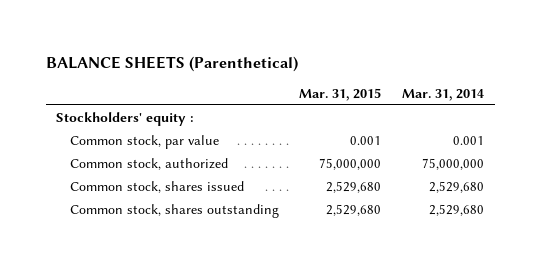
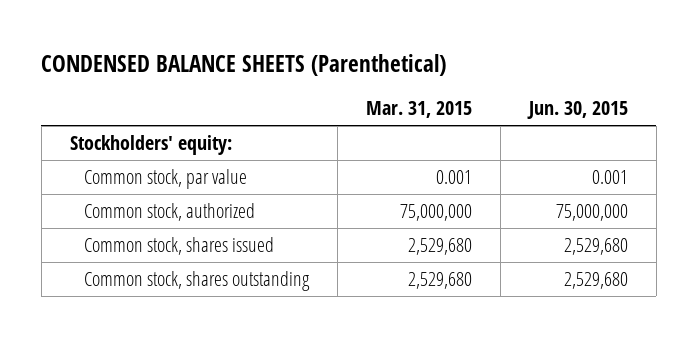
[45,55,298,72] BALANCE SHEETS (Parenthetical) -> [41,53,447,76] CONDENSED BALANCE SHEETS (Parenthetical)
[402,88,485,101] Mar. 31, 2014 -> none
none -> [527,101,629,120] Jun. 30, 2015
[56,112,195,127] Stockholders' equity : -> [69,134,232,155] Stockholders' equity:

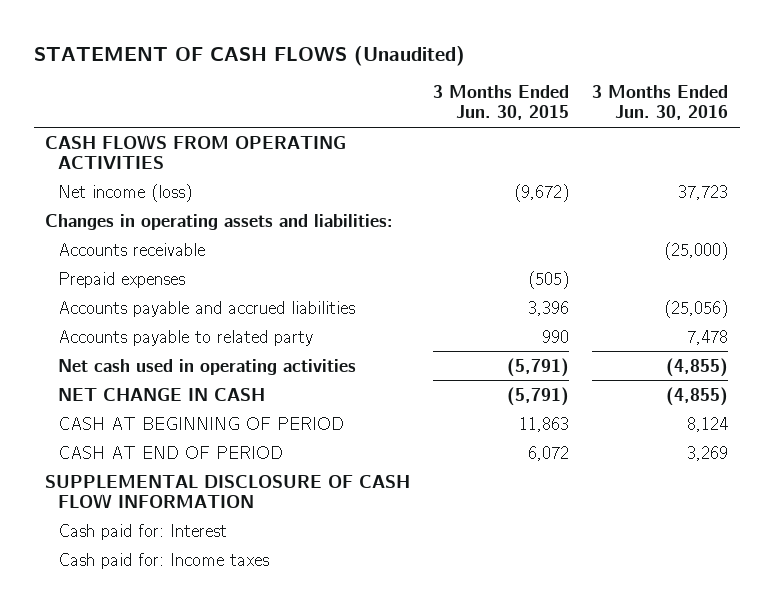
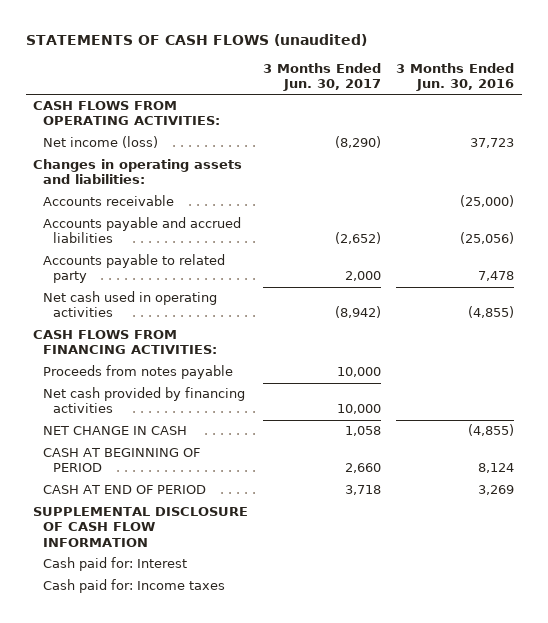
[33,45,465,66] STATEMENT OF CASH FLOWS (Unaudited) -> [26,34,368,47] STATEMENTS OF CASH FLOWS (unaudited)
[433,85,570,121] 3 Months Ended Jun. 30, 2015 -> none
none -> [263,62,382,91] 3 Months Ended Jun. 30, 2017
[45,133,347,169] CASH FLOWS FROM OPERATING ACTIVITIES -> [33,101,221,126] CASH FLOWS FROM OPERATING ACTIVITIES:
[58,271,186,288] Prepaid expenses -> none
none -> [33,330,218,355] CASH FLOWS FROM FINANCING ACTIVITIES:
none -> [43,365,234,380] Proceeds from notes payable
none -> [43,387,246,414] Net cash provided by financing activities

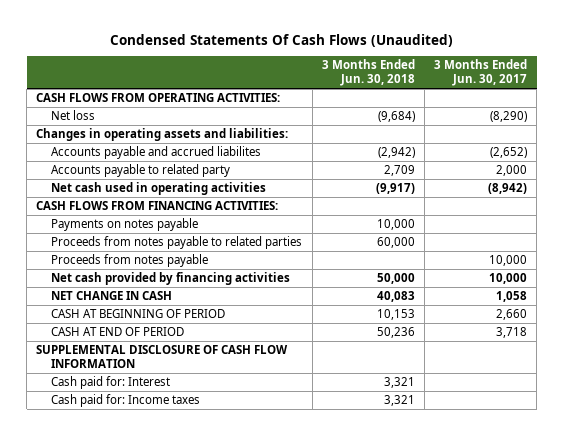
[26,34,368,47] STATEMENTS OF CASH FLOWS (unaudited) -> [109,33,453,47] Condensed Statements Of Cash Flows (Unaudited)
[396,62,515,91] 3 Months Ended Jun. 30, 2016 -> none
none -> [321,59,415,87] 3 Months Ended Jun. 30, 2018
[43,136,159,149] Net income (loss) -> [51,110,96,121] Net loss
[43,195,175,207] Accounts receivable -> none
[43,217,242,244] Accounts payable and accrued liabilities -> [51,146,262,160] Accounts payable and accrued liabilites
none -> [51,218,199,232] Payments on notes payable
none -> [51,236,303,250] Proceeds from notes payable to related parties

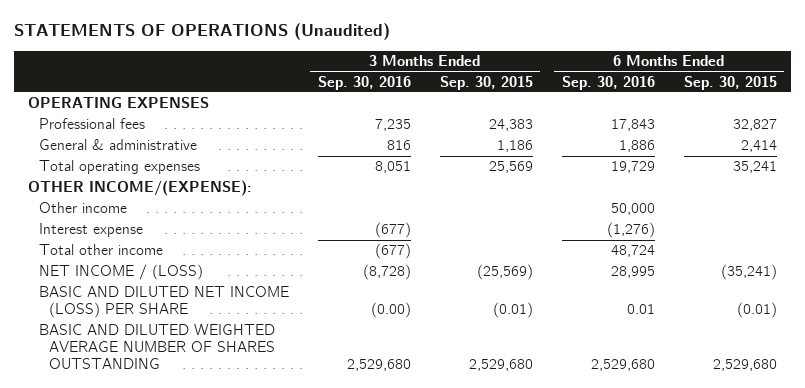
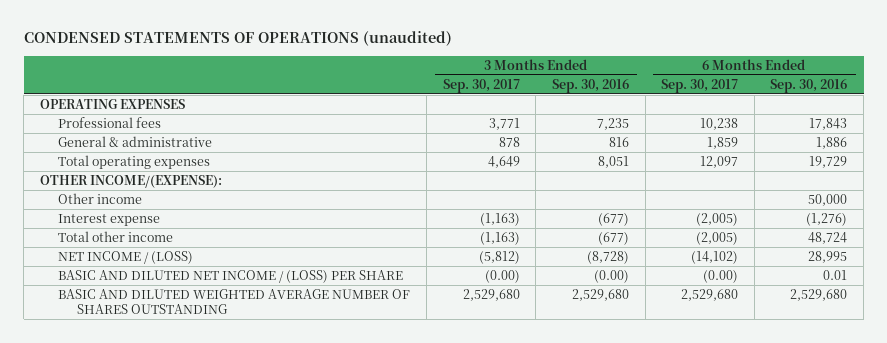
[13,23,390,41] STATEMENTS OF OPERATIONS (Unaudited) -> [23,31,452,47] CONDENSED STATEMENTS OF OPERATIONS (unaudited)
[439,75,533,90] Sep. 30, 2015 -> none
[683,75,777,90] Sep. 30, 2015 -> none
none -> [442,78,520,93] Sep. 30, 2017
none -> [661,78,739,93] Sep. 30, 2017
[38,286,289,319] BASIC AND DILUTED NET INCOME (LOSS) PER SHARE -> [58,270,404,284] BASIC AND DILUTED NET INCOME / (LOSS) PER SHARE

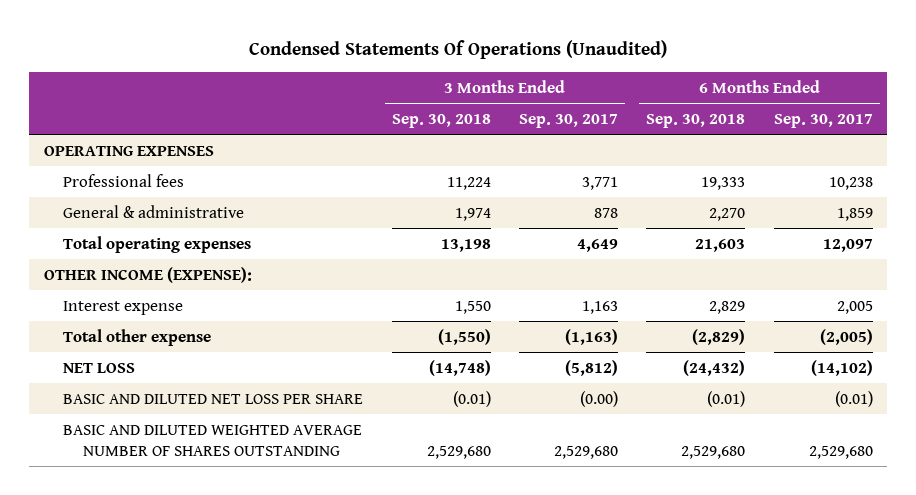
[23,31,452,47] CONDENSED STATEMENTS OF OPERATIONS (unaudited) -> [249,40,668,60] Condensed Statements Of Operations (Unaudited)
[551,78,629,93] Sep. 30, 2016 -> none
[770,78,848,93] Sep. 30, 2016 -> none
none -> [391,113,491,128] Sep. 30, 2018
none -> [646,113,746,128] Sep. 30, 2018
[58,193,143,205] Other income -> none
[39,175,222,189] OTHER INCOME/(EXPENSE): -> [43,266,252,283] OTHER INCOME (EXPENSE):
[479,213,520,227] (1,163) -> [582,300,619,314] 1,163
[696,213,739,227] (2,005) -> [836,300,873,314] 2,005
[58,231,174,243] Total other income -> [63,328,212,346] Total other expense
[58,251,194,265] NET INCOME / (LOSS) -> [63,362,136,373] NET LOSS
[58,270,404,284] BASIC AND DILUTED NET INCOME / (LOSS) PER SHARE -> [63,393,364,404] BASIC AND DILUTED NET LOSS PER SHARE
[703,270,739,284] (0.00) -> [834,390,873,407] (0.01)

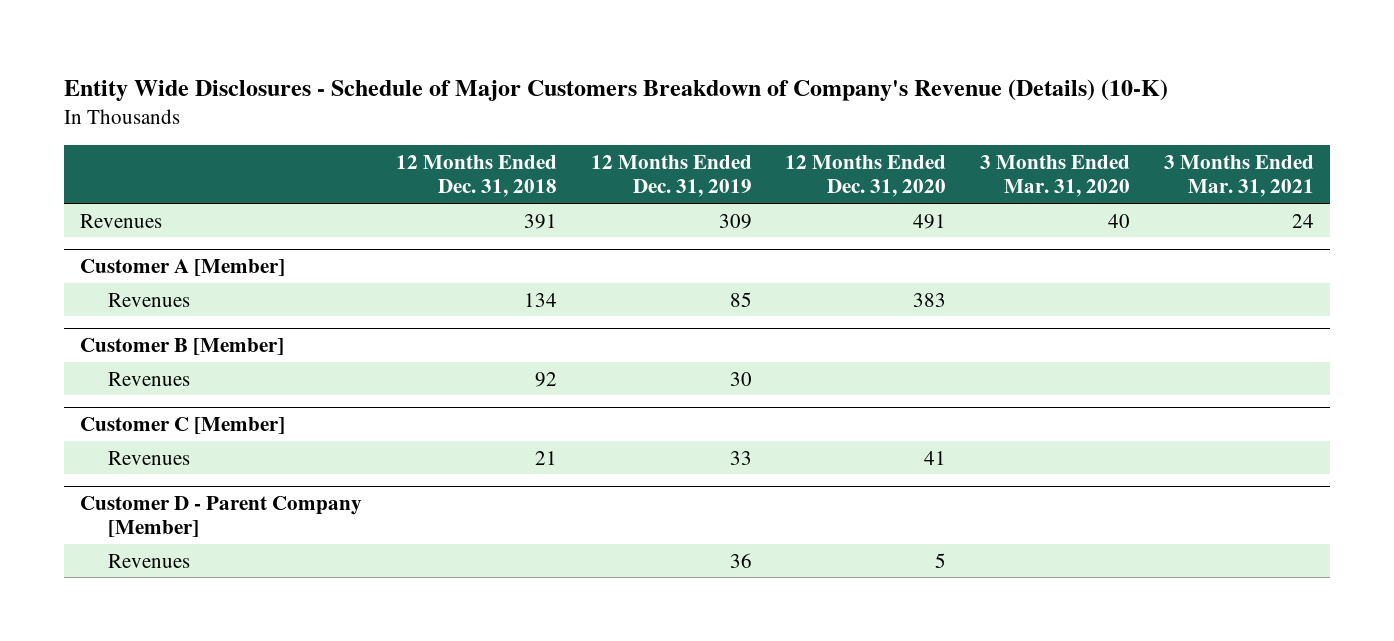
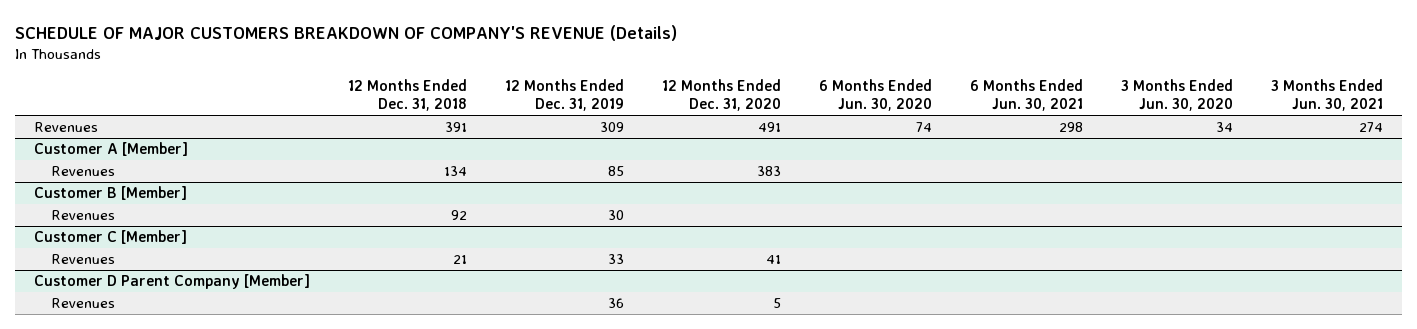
[63,79,1168,102] Entity Wide Disclosures - Schedule of Major Customers Breakdown of Company's Revenue (Details) (10-K) -> [15,24,678,41] SCHEDULE OF MAJOR CUSTOMERS BREAKDOWN OF COMPANY'S REVENUE (Details)
[979,155,1130,198] 3 Months Ended Mar. 31, 2020 -> none
[1163,155,1314,198] 3 Months Ended Mar. 31, 2021 -> none
none -> [819,78,933,112] 6 Months Ended Jun. 30, 2020
none -> [970,78,1084,112] 6 Months Ended Jun. 30, 2021
none -> [1121,78,1234,112] 3 Months Ended Jun. 30, 2020
none -> [1270,78,1383,112] 3 Months Ended Jun. 30, 2021
[80,495,363,538] Customer D - Parent Company [Member] -> [34,274,311,290] Customer D Parent Company [Member]

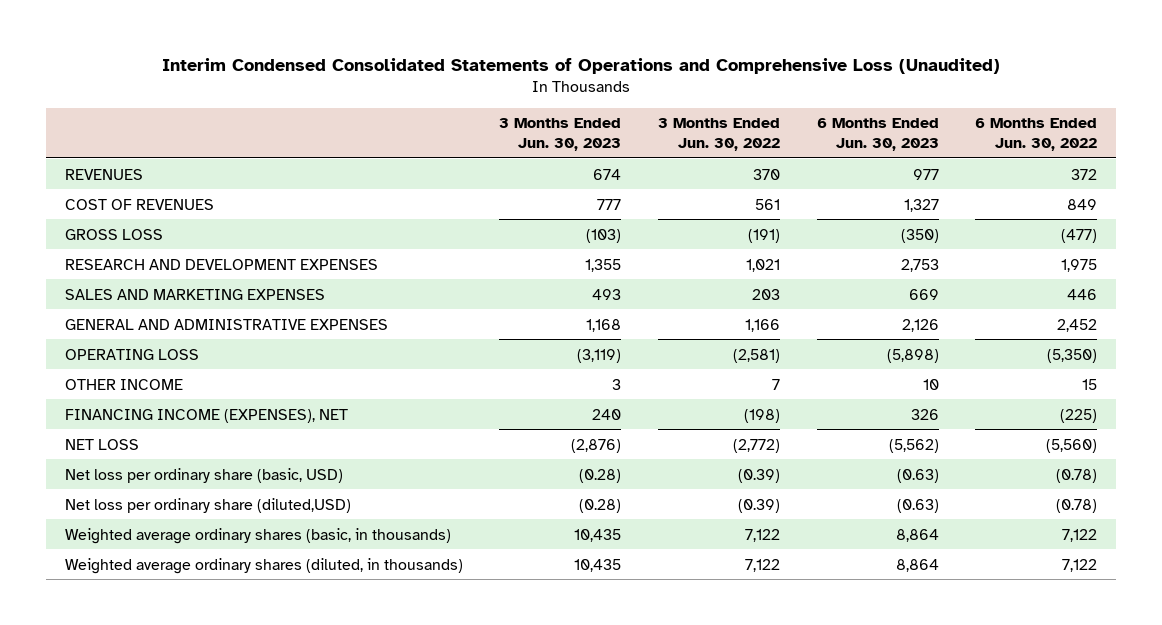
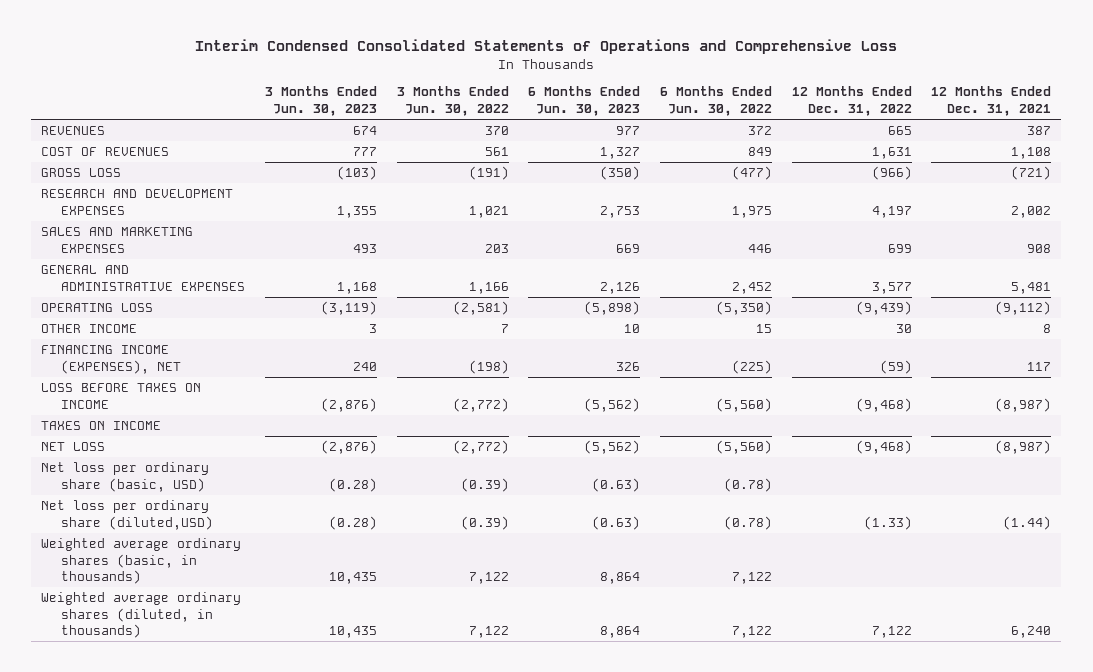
[161,57,1000,74] Interim Condensed Consolidated Statements of Operations and Comprehensive Loss (Unaudited) -> [195,39,898,55] Interim Condensed Consolidated Statements of Operations and Comprehensive Loss
none -> [791,86,912,116] 12 Months Ended Dec. 31, 2022
none -> [931,86,1052,116] 12 Months Ended Dec. 31, 2021
none -> [41,383,202,409] LOSS BEFORE TAXES ON INCOME
none -> [41,421,162,431] TAXES ON INCOME

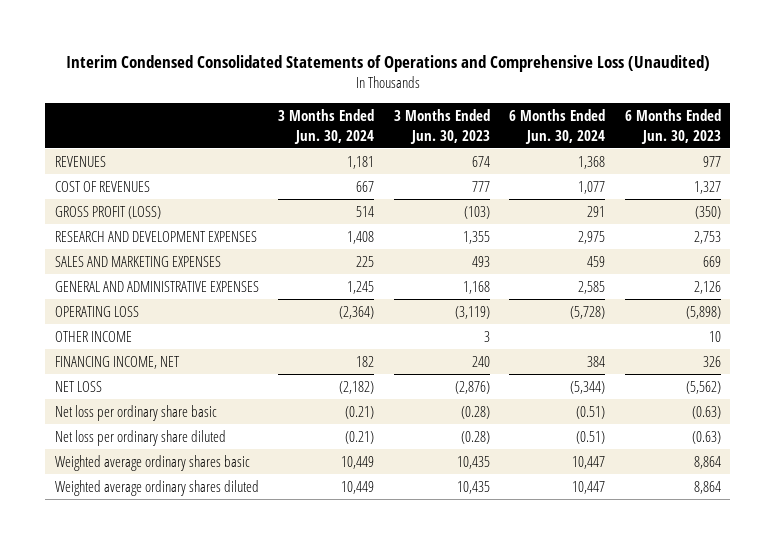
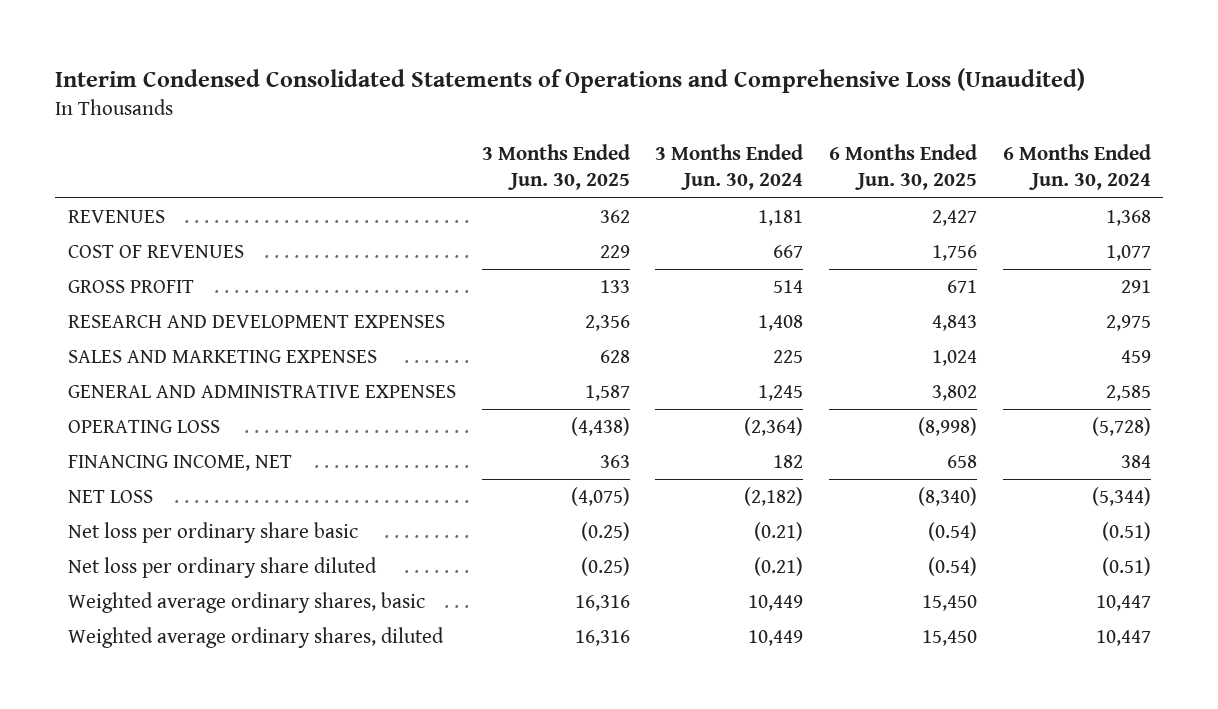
[393,109,490,144] 3 Months Ended Jun. 30, 2023 -> none
[624,109,721,144] 6 Months Ended Jun. 30, 2023 -> none
none -> [481,144,630,191] 3 Months Ended Jun. 30, 2025
none -> [828,144,977,191] 6 Months Ended Jun. 30, 2025
[54,205,161,219] GROSS PROFIT (LOSS) -> [67,280,194,294] GROSS PROFIT
[54,330,132,342] OTHER INCOME -> none
[54,454,250,471] Weighted average ordinary shares basic -> [67,592,425,614] Weighted average ordinary shares, basic
[54,479,259,496] Weighted average ordinary shares diluted -> [67,627,444,649] Weighted average ordinary shares, diluted

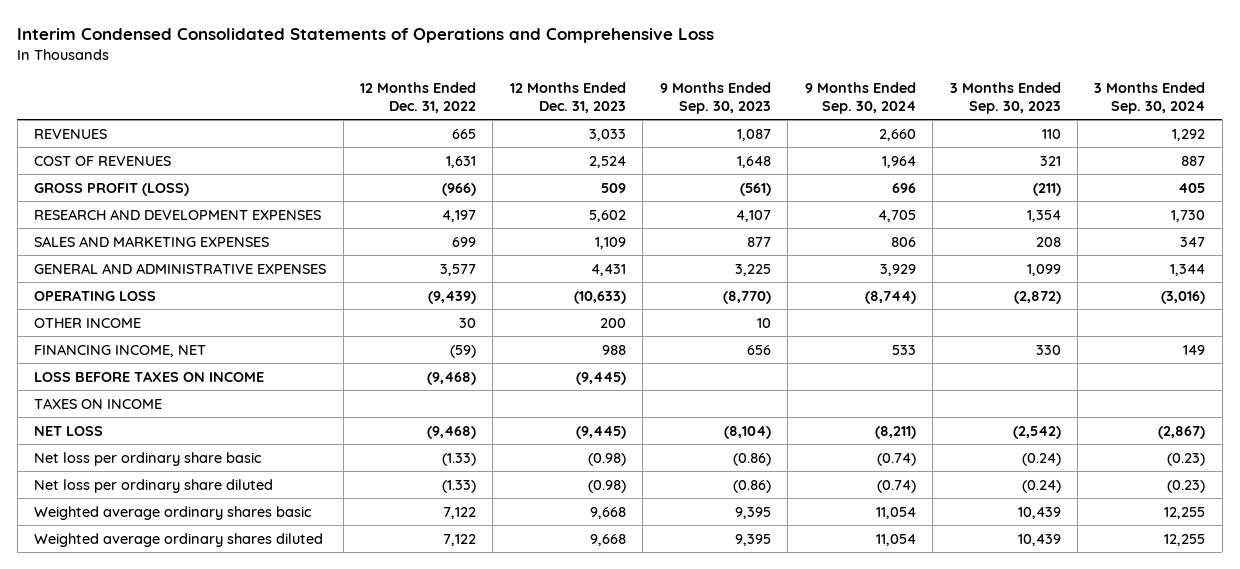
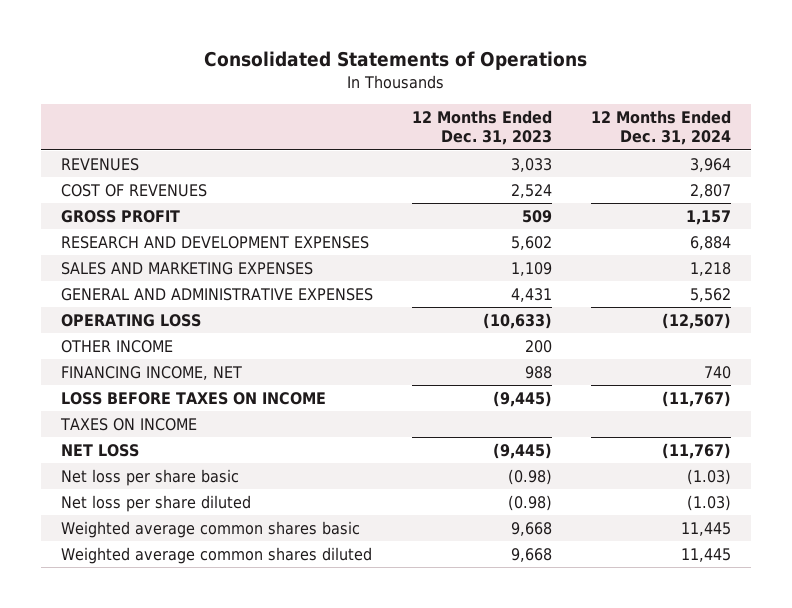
[17,28,715,44] Interim Condensed Consolidated Statements of Operations and Comprehensive Loss -> [204,51,588,71] Consolidated Statements of Operations
[360,82,477,114] 12 Months Ended Dec. 31, 2022 -> none
[659,82,771,115] 9 Months Ended Sep. 30, 2023 -> none
[804,82,916,115] 9 Months Ended Sep. 30, 2024 -> none
[949,82,1061,115] 3 Months Ended Sep. 30, 2023 -> none
[1094,82,1206,115] 3 Months Ended Sep. 30, 2024 -> none
none -> [591,109,732,146] 12 Months Ended Dec. 31, 2024
[34,182,190,196] GROSS PROFIT (LOSS) -> [60,209,180,223] GROSS PROFIT
[34,451,263,466] Net loss per ordinary share basic -> [60,468,239,486] Net loss per share basic
[34,478,274,493] Net loss per ordinary share diluted -> [60,494,251,512] Net loss per share diluted
[34,505,313,520] Weighted average ordinary shares basic -> [60,520,360,538] Weighted average common shares basic
[34,532,324,547] Weighted average ordinary shares diluted -> [60,546,372,564] Weighted average common shares diluted

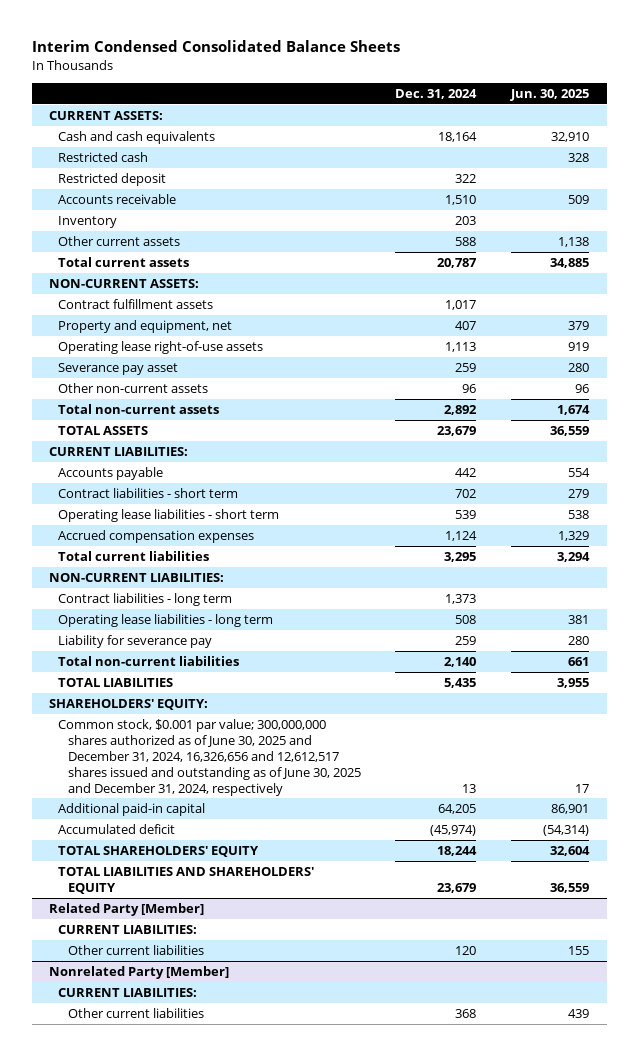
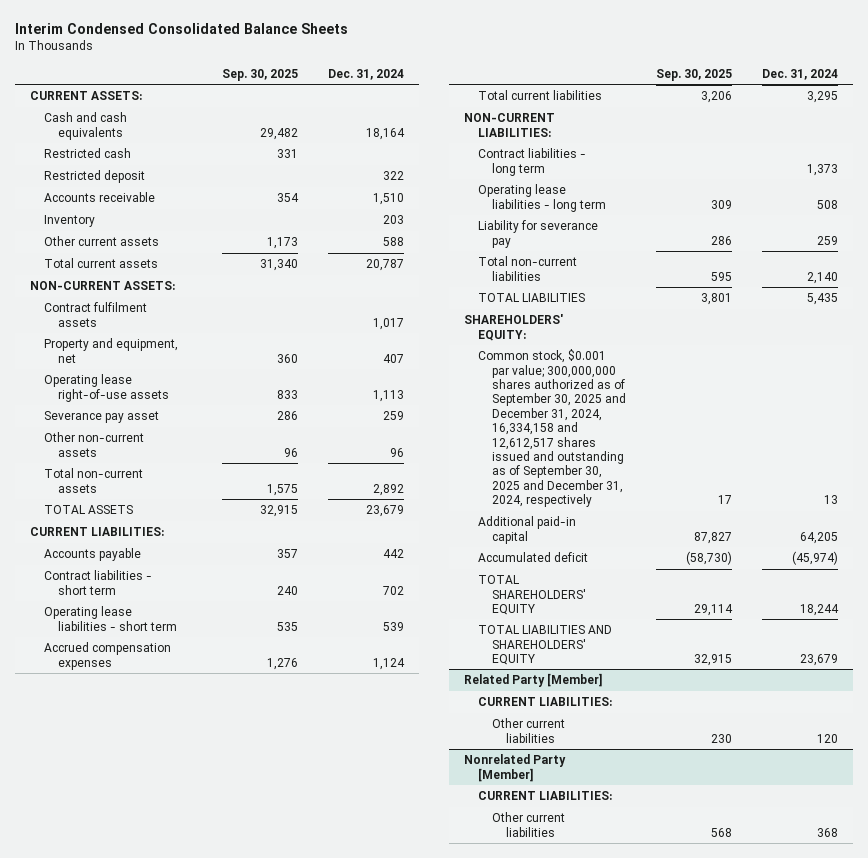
[510,89,590,102] Jun. 30, 2025 -> none
none -> [221,68,298,81] Sep. 30, 2025
[58,299,214,310] Contract fulfillment assets -> [43,302,147,327] Contract fulfilment assets
[58,719,361,796] Common stock, $0.001 par value; 300,000,000 shares authorized as of June 30, 2025 and December 31, 2024, 16,326,656 and 12,612,517 shares issued and outstanding as of June 30, 2025 and December 31, 2024, respectively -> [478,349,627,508] Common stock, $0.001 par value; 300,000,000 shares authorized as of September 30, 2025 and December 31, 2024, 16,334,158 and 12,612,517 shares issued and outstanding as of September 30, 2025 and December 31, 2024, respectively

